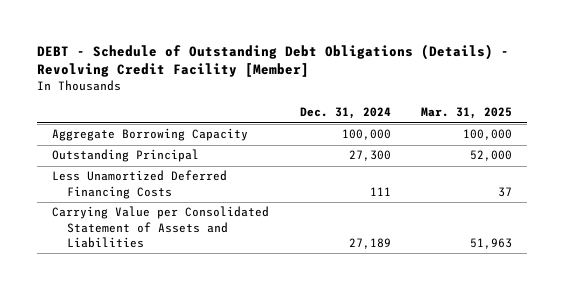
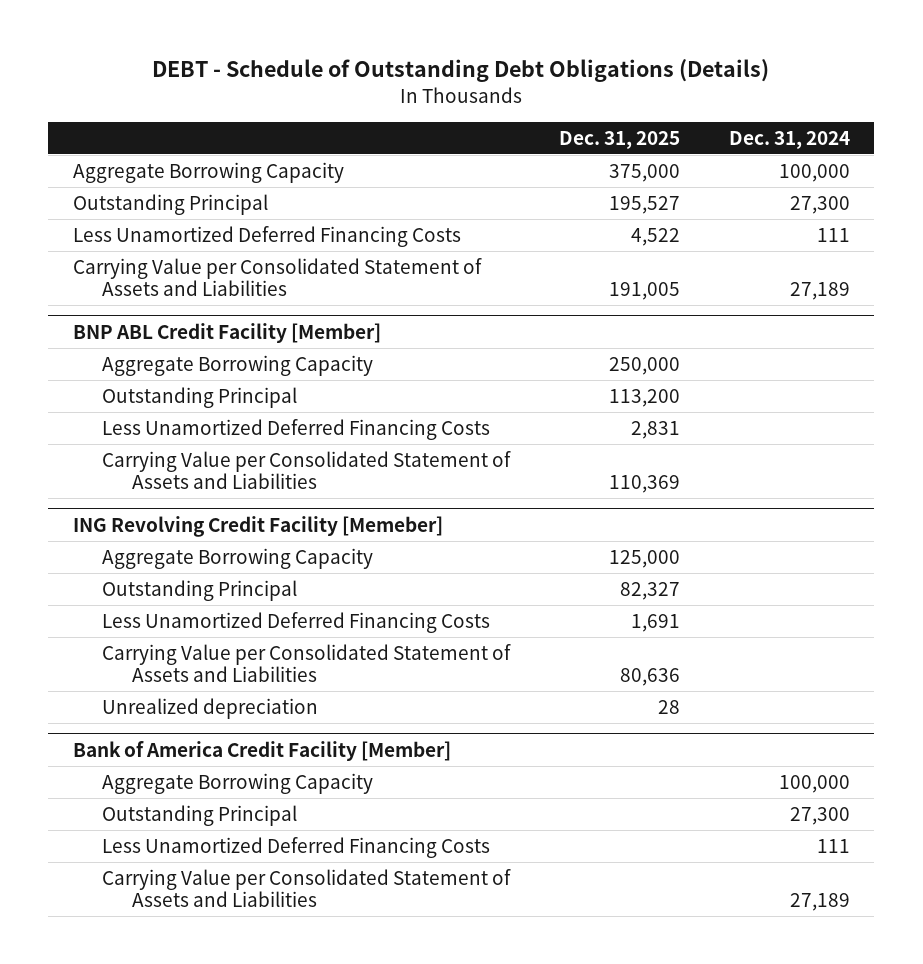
[37,43,510,78] DEBT - Schedule of Outstanding Debt Obligations (Details) - Revolving Credit Facility [Member] -> [152,59,770,83] DEBT - Schedule of Outstanding Debt Obligations (Details)
[420,107,512,120] Mar. 31, 2025 -> none
none -> [559,130,681,149] Dec. 31, 2025
none -> [72,322,381,343] BNP ABL Credit Facility [Member]
none -> [102,354,374,376] Aggregate Borrowing Capacity
none -> [102,386,298,408] Outstanding Principal
none -> [102,418,491,440] Less Unamortized Deferred Financing Costs
none -> [102,450,512,489] Carrying Value per Consolidated Statement of Assets and Liabilities
none -> [72,515,443,537] ING Revolving Credit Facility [Memeber]
none -> [102,547,374,569] Aggregate Borrowing Capacity
none -> [102,579,298,601] Outstanding Principal
none -> [102,611,491,633] Less Unamortized Deferred Financing Costs
none -> [102,643,512,682] Carrying Value per Consolidated Statement of Assets and Liabilities
none -> [102,697,319,719] Unrealized depreciation
none -> [72,740,451,761] Bank of America Credit Facility [Member]
none -> [102,772,374,794] Aggregate Borrowing Capacity
none -> [102,804,298,826] Outstanding Principal
none -> [102,836,491,858] Less Unamortized Deferred Financing Costs
none -> [102,868,512,907] Carrying Value per Consolidated Statement of Assets and Liabilities

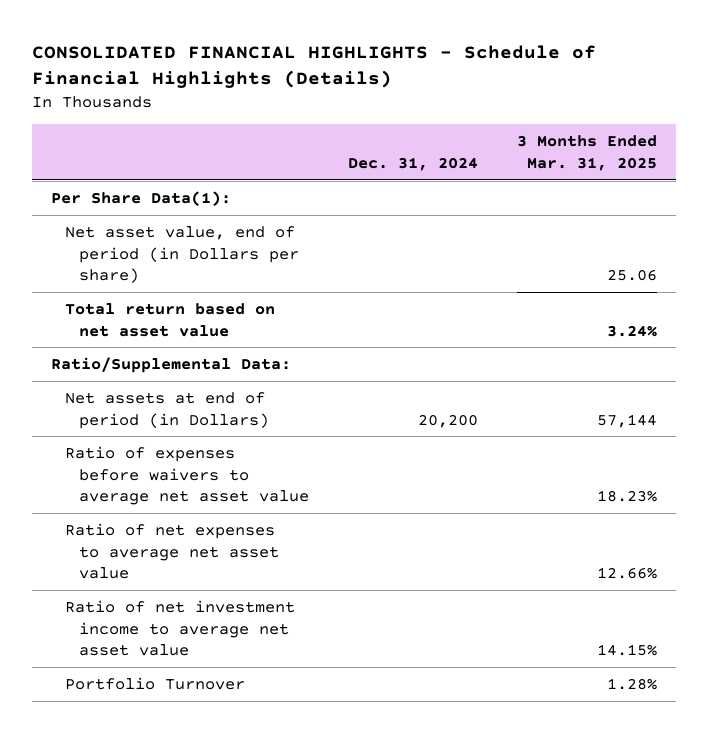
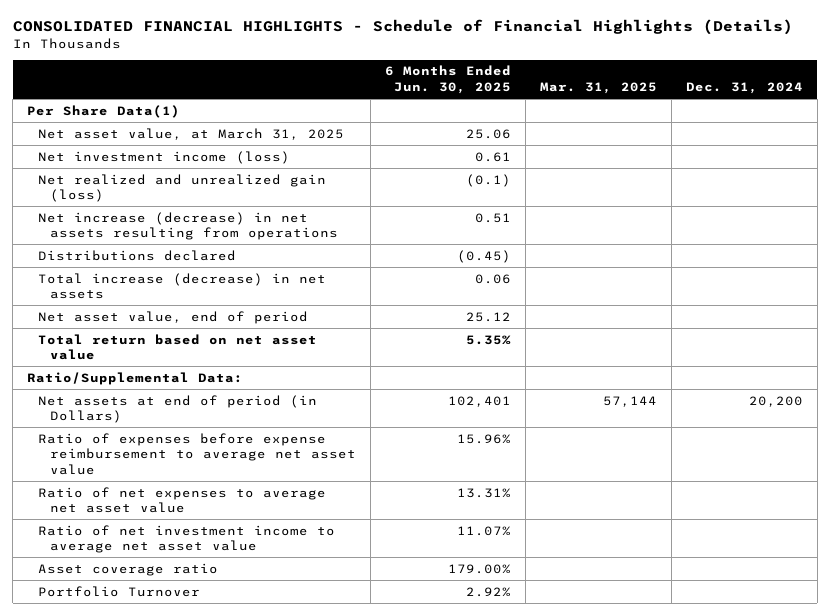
[516,134,657,171] 3 Months Ended Mar. 31, 2025 -> none
none -> [384,65,511,94] 6 Months Ended Jun. 30, 2025
none -> [539,81,657,94] Mar. 31, 2025
[51,190,232,206] Per Share Data(1): -> [27,104,181,118] Per Share Data(1)
[64,225,299,284] Net asset value, end of period (in Dollars per share) -> [38,127,345,140] Net asset value, at March 31, 2025
none -> [38,150,291,164] Net investment income (loss)
none -> [38,173,327,203] Net realized and unrealized gain (loss)
none -> [38,211,338,241] Net increase (decrease) in net assets resulting from operations
none -> [38,249,237,261] Distributions declared
none -> [38,272,327,300] Total increase (decrease) in net assets
none -> [38,310,309,324] Net asset value, end of period
[64,445,309,506] Ratio of expenses before waivers to average net asset value -> [38,432,356,475] Ratio of expenses before expense reimbursement to average net asset value
none -> [38,562,219,576] Asset coverage ratio

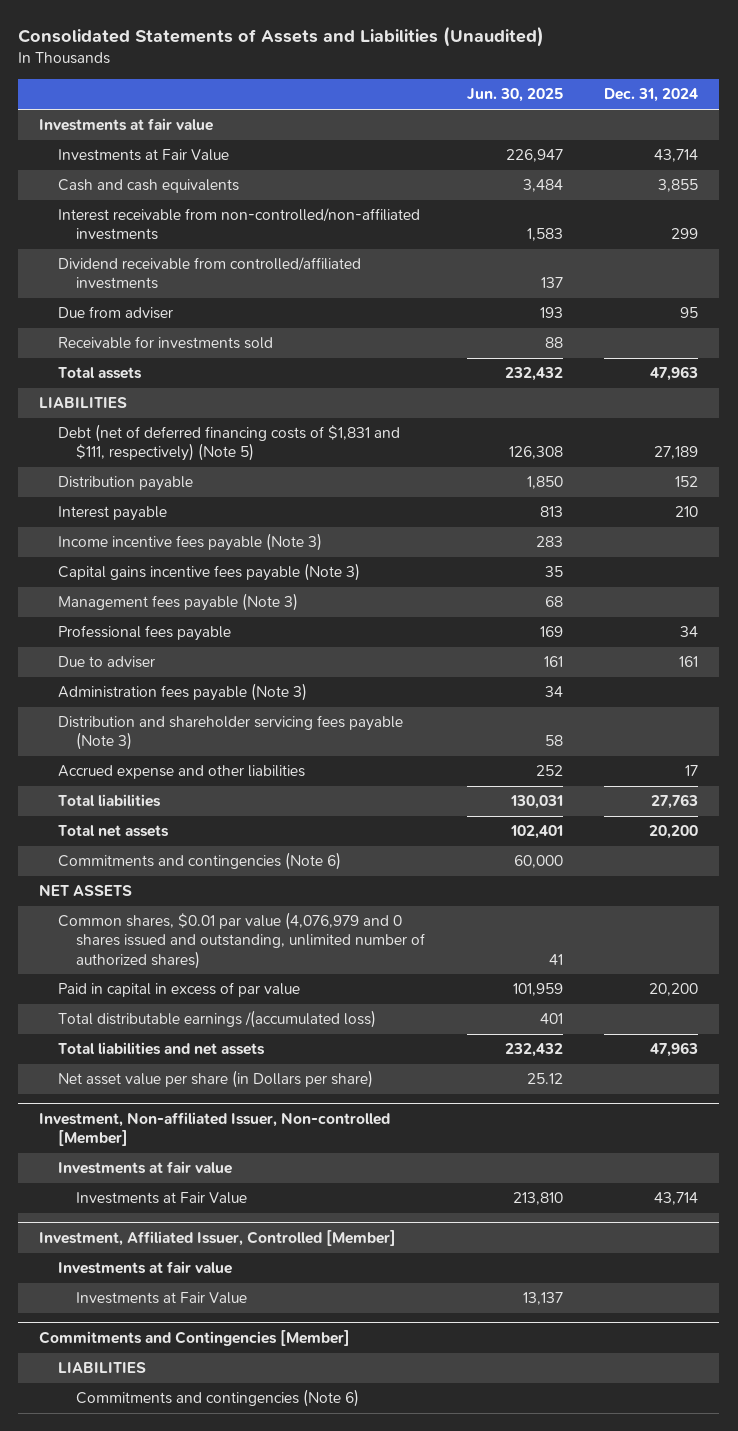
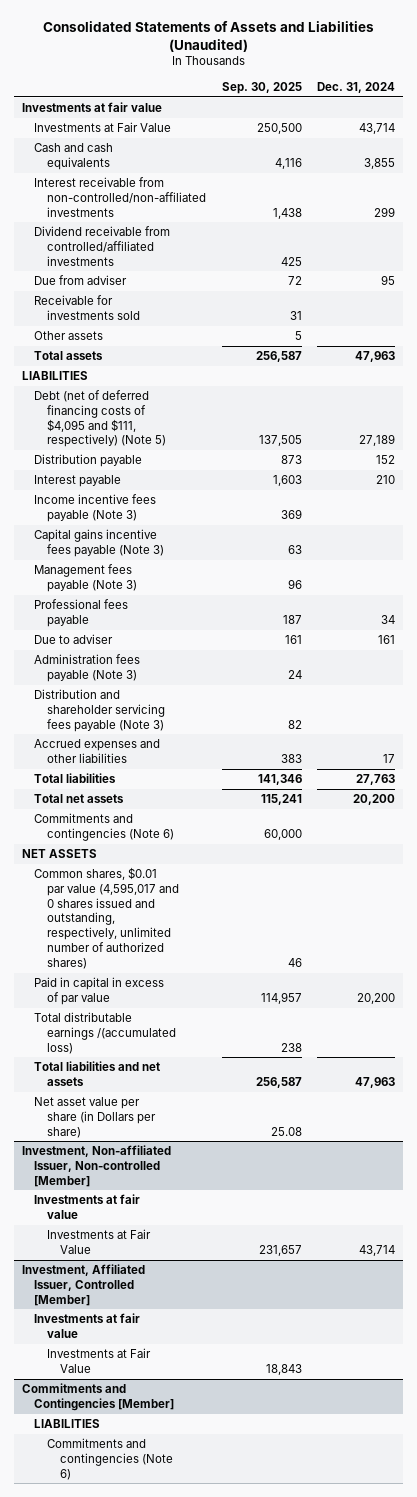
[466,88,563,103] Jun. 30, 2025 -> none
none -> [221,81,302,94] Sep. 30, 2025
none -> [34,331,104,341] Other assets
[57,424,400,462] Debt (net of deferred financing costs of $1,831 and $111, respectively) (Note 5) -> [34,390,167,448] Debt (net of deferred financing costs of $4,095 and $111, respectively) (Note 5)
[57,765,305,780] Accrued expense and other liabilities -> [34,739,161,763] Accrued expenses and other liabilities
[57,912,425,969] Common shares, $0.01 par value (4,076,979 and 0 shares issued and outstanding, unlimited number of authorized shares) -> [34,867,180,969] Common shares, $0.01 par value (4,595,017 and 0 shares issued and outstanding, respectively, unlimited number of authorized shares)

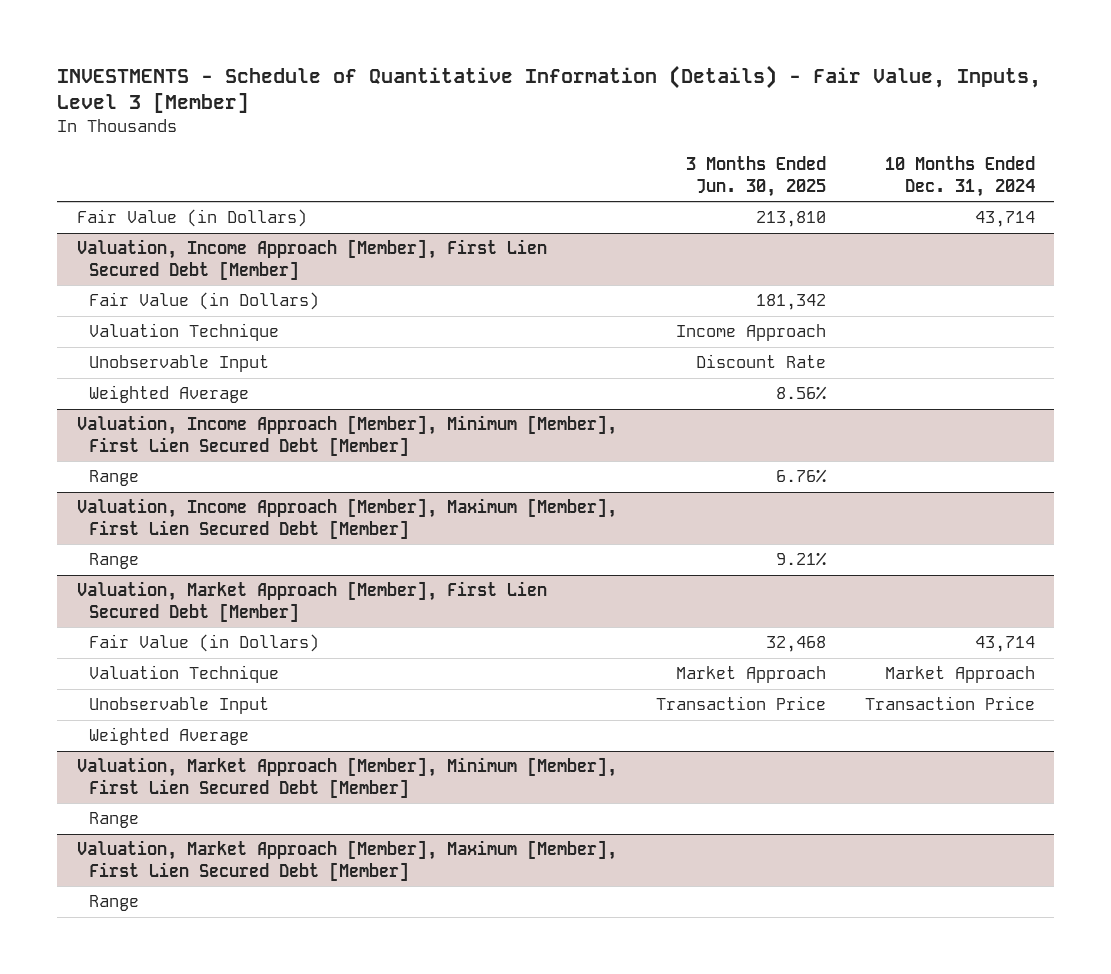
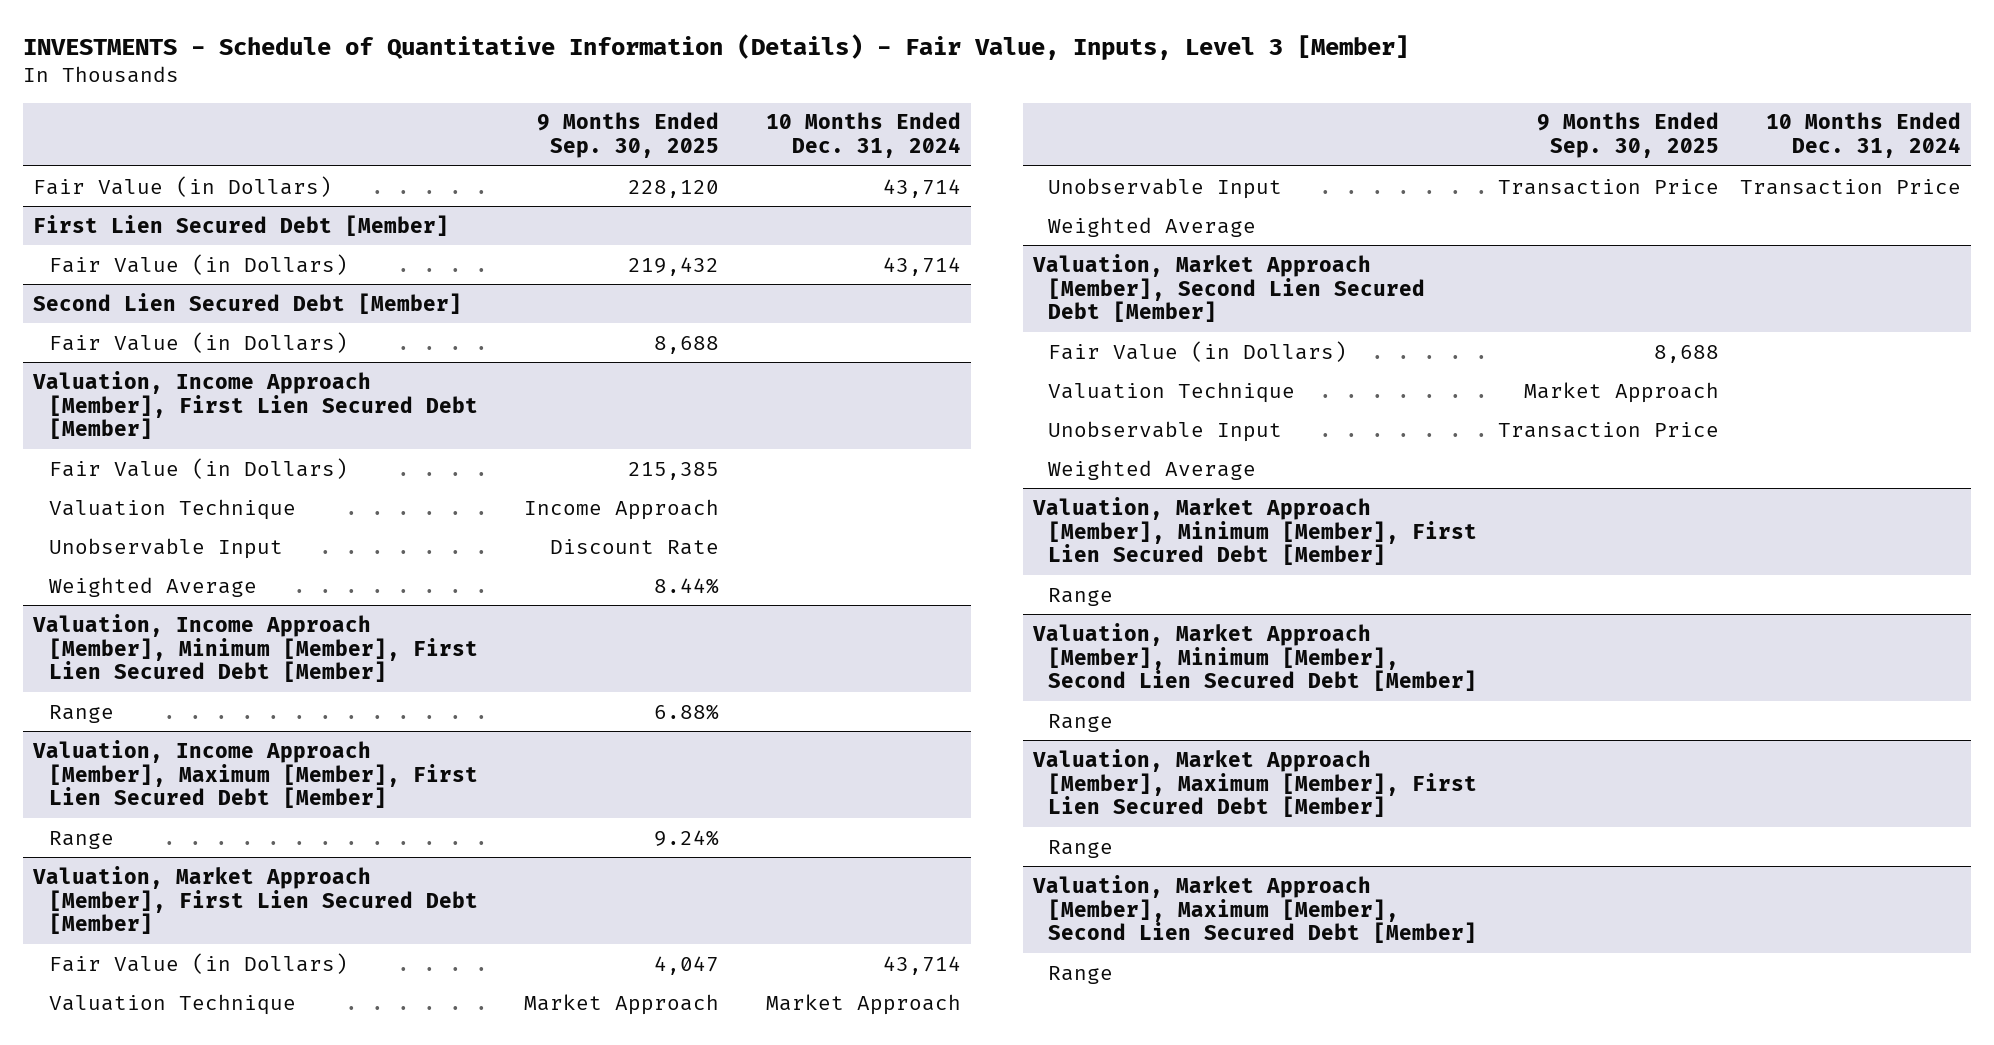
[685,156,826,197] 3 Months Ended Jun. 30, 2025 -> none
none -> [537,112,720,159] 9 Months Ended Sep. 30, 2025
none -> [33,214,450,236] First Lien Secured Debt [Member]
none -> [48,253,348,275] Fair Value (in Dollars)
none -> [33,292,463,314] Second Lien Secured Debt [Member]
none -> [48,331,348,353] Fair Value (in Dollars)
none -> [1031,253,1426,323] Valuation, Market Approach [Member], Second Lien Secured Debt [Member]
none -> [1048,340,1348,362] Fair Value (in Dollars)
none -> [1048,381,1296,403] Valuation Technique
none -> [1048,420,1283,442] Unobservable Input
none -> [1048,459,1257,480] Weighted Average
none -> [1031,622,1478,692] Valuation, Market Approach [Member], Minimum [Member], Second Lien Secured Debt [Member]
none -> [1048,713,1114,732] Range
none -> [1031,874,1478,944] Valuation, Market Approach [Member], Maximum [Member], Second Lien Secured Debt [Member]
none -> [1048,965,1114,984] Range

